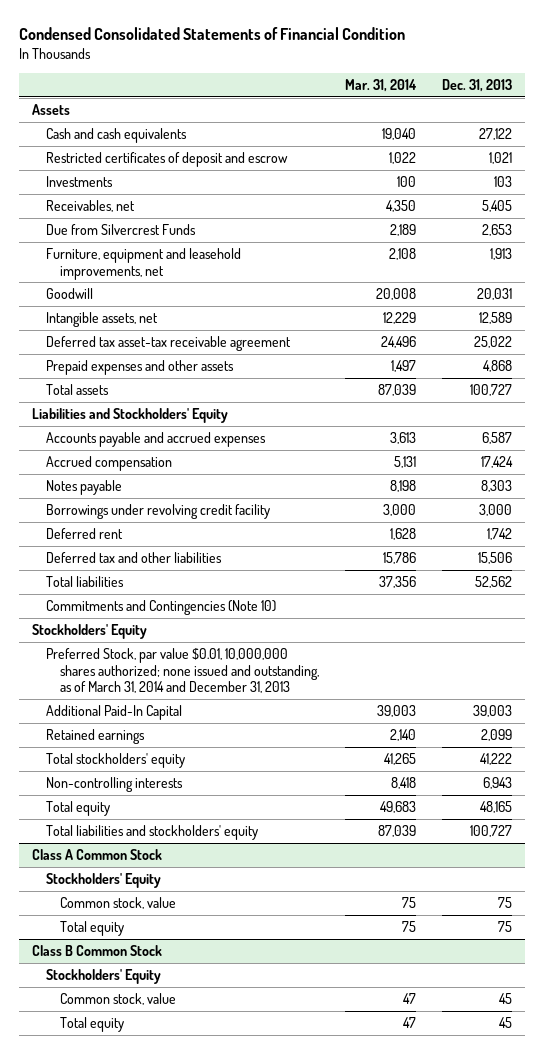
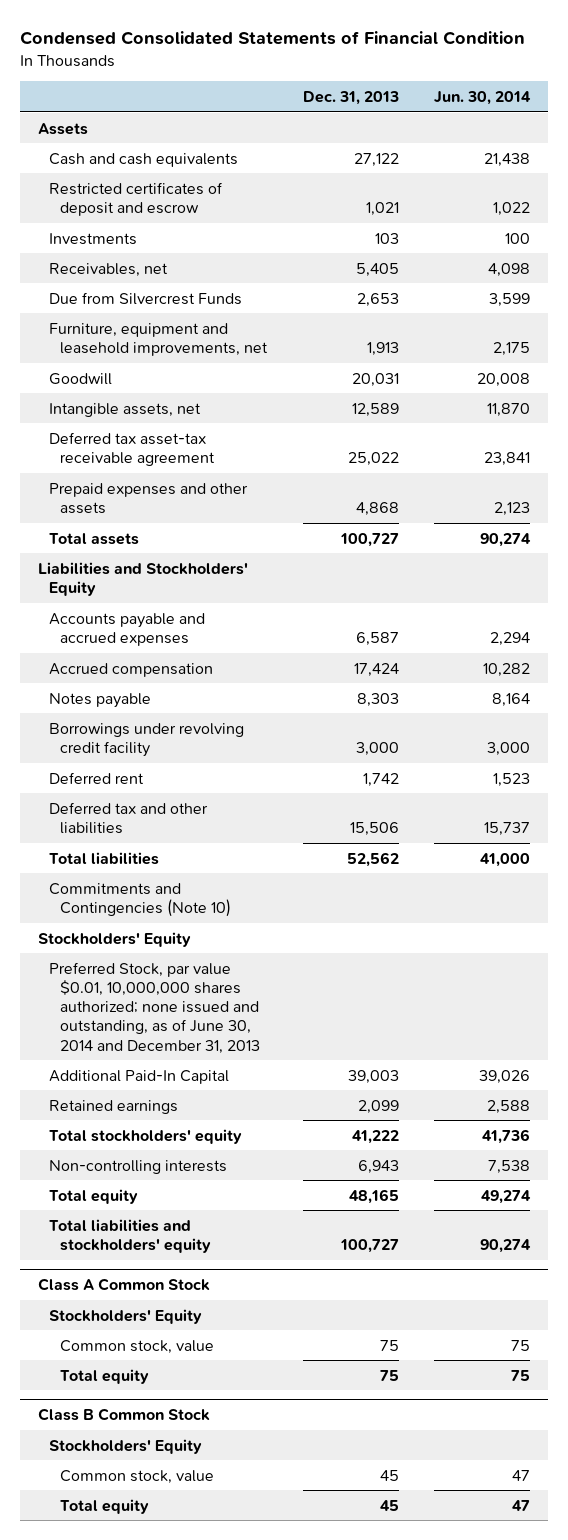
[344,78,417,92] Mar. 31, 2014 -> none
none -> [434,91,532,106] Jun. 30, 2014
[45,647,319,694] Preferred Stock, par value $0.01, 10,000,000 shares authorized; none issued and outstanding, as of March 31, 2014 and December 31, 2013 -> [48,961,261,1054] Preferred Stock, par value $0.01, 10,000,000 shares authorized; none issued and outstanding, as of June 30, 2014 and December 31, 2013

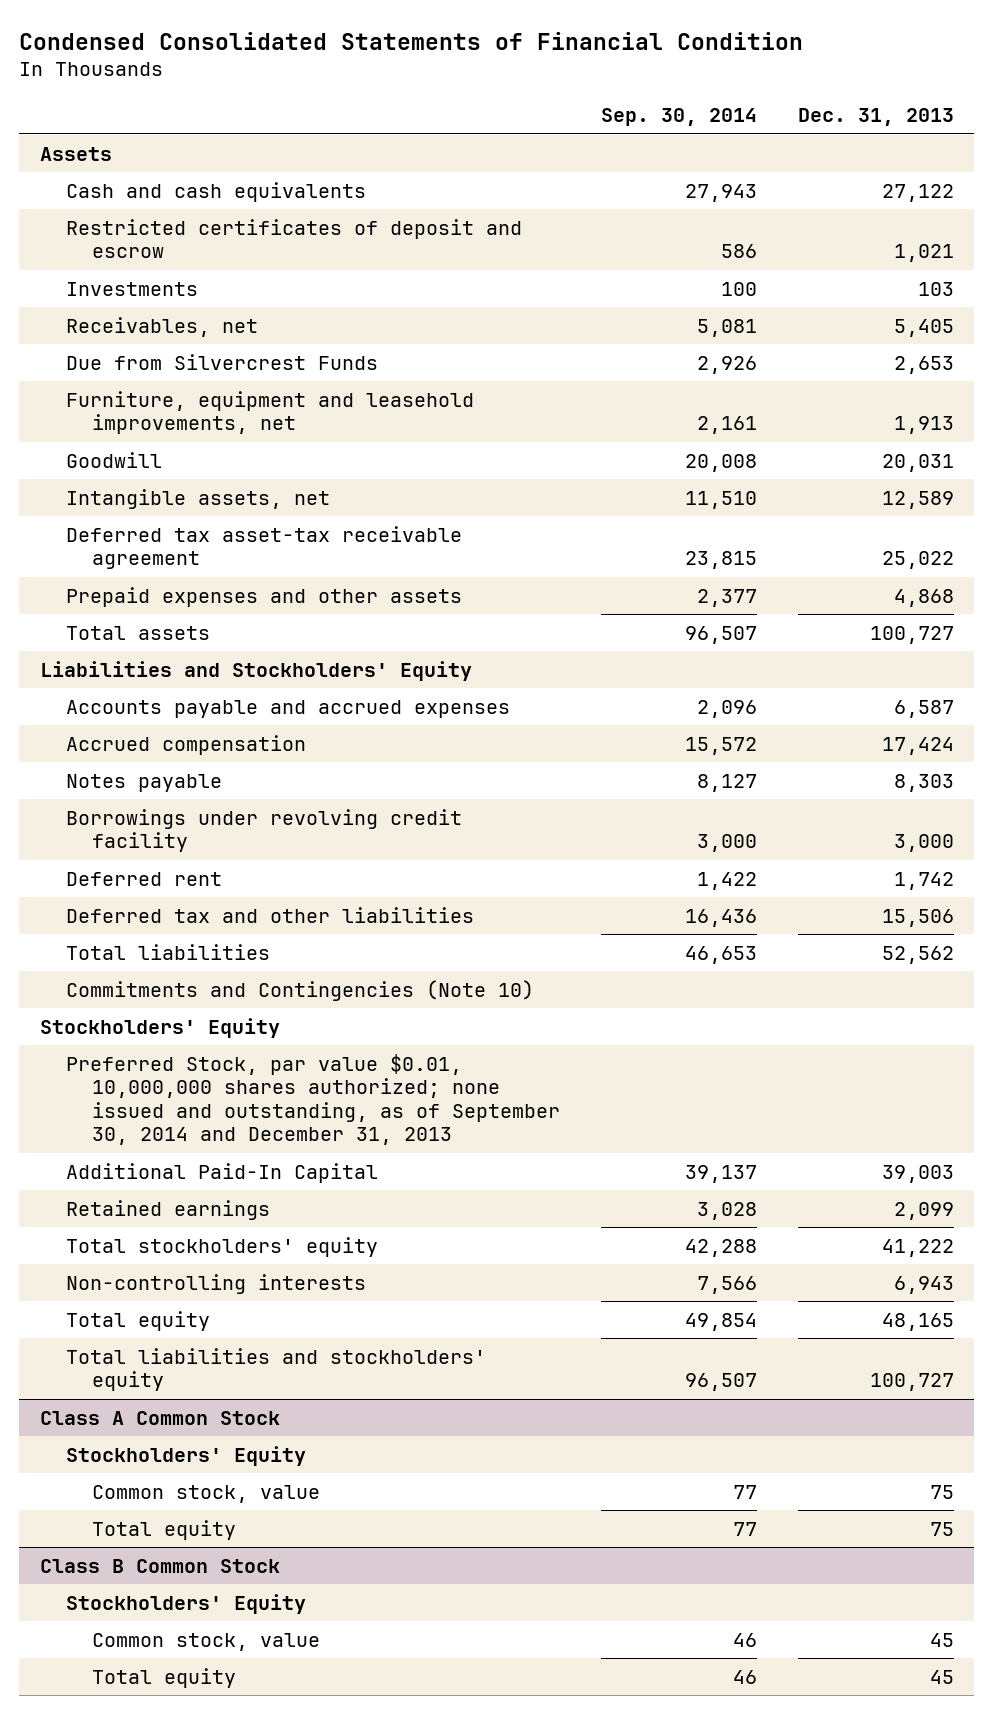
[434,91,532,106] Jun. 30, 2014 -> none
none -> [600,108,757,127] Sep. 30, 2014
[48,961,261,1054] Preferred Stock, par value $0.01, 10,000,000 shares authorized; none issued and outstanding, as of June 30, 2014 and December 31, 2013 -> [65,1053,560,1146] Preferred Stock, par value $0.01, 10,000,000 shares authorized; none issued and outstanding, as of September 30, 2014 and December 31, 2013

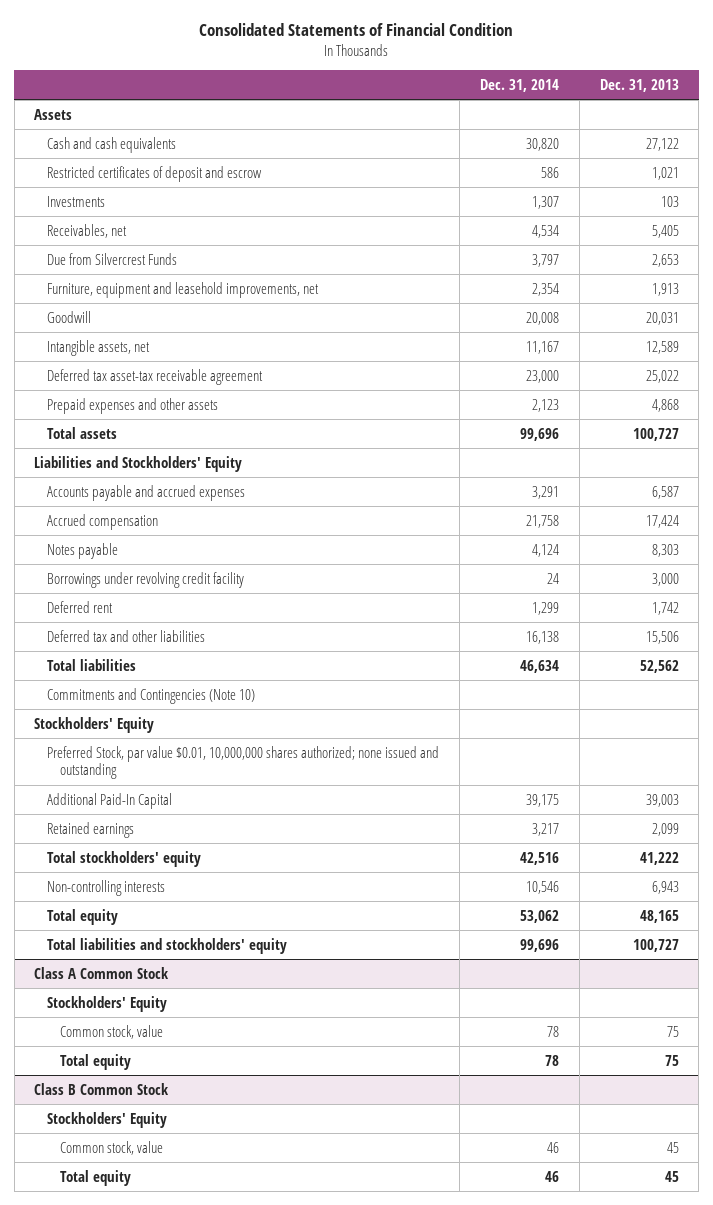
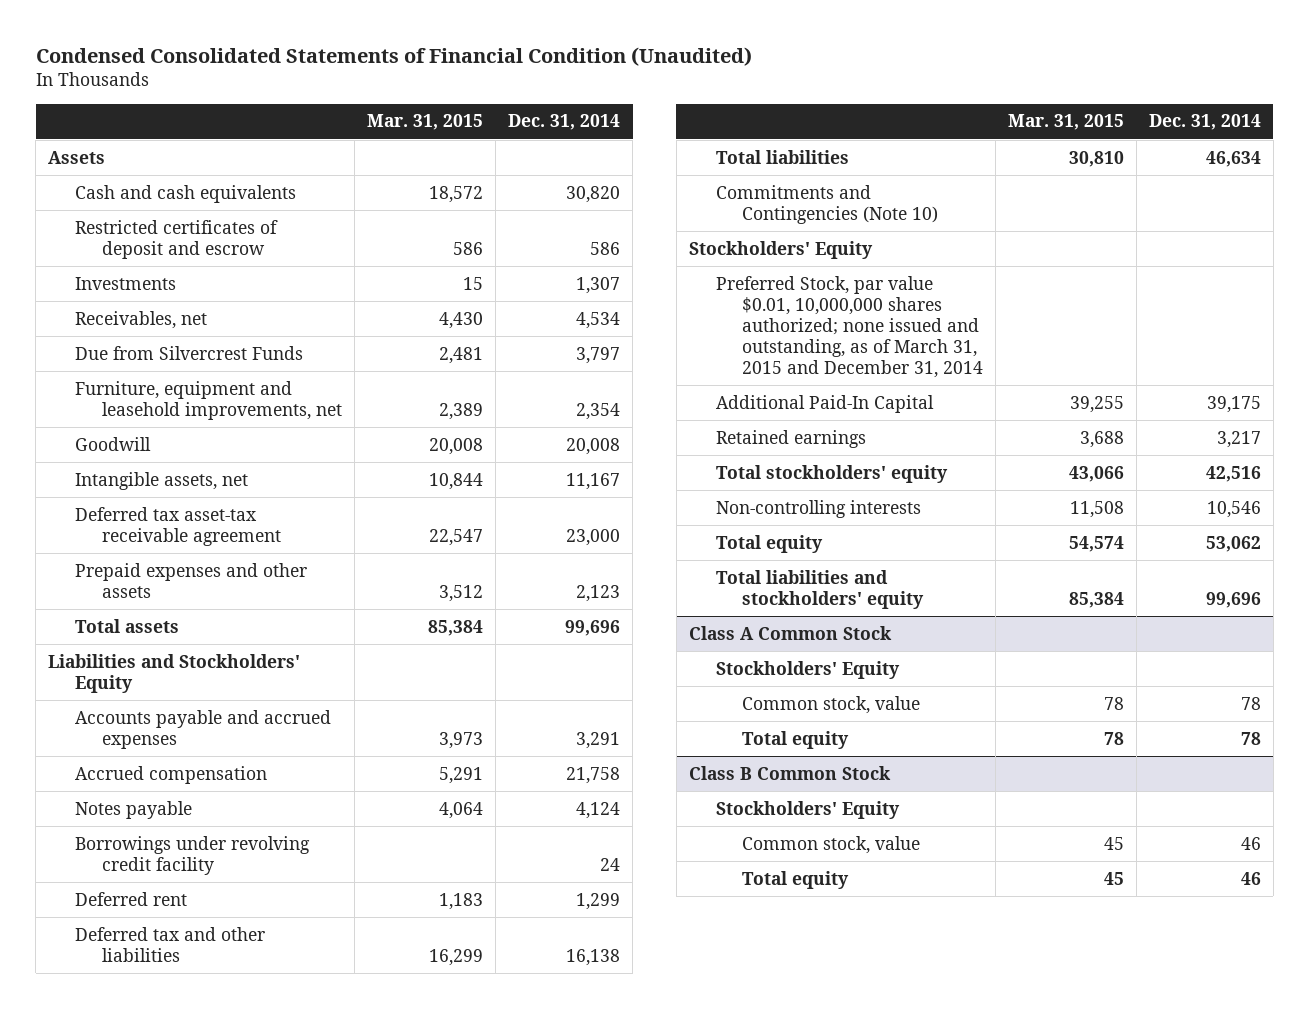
[199,23,514,37] Consolidated Statements of Financial Condition -> [35,46,752,66] Condensed Consolidated Statements of Financial Condition (Unaudited)
[599,78,679,92] Dec. 31, 2013 -> none
none -> [367,114,484,131] Mar. 31, 2015
[47,745,440,780] Preferred Stock, par value $0.01, 10,000,000 shares authorized; none issued and outstanding -> [715,275,984,378] Preferred Stock, par value $0.01, 10,000,000 shares authorized; none issued and outstanding, as of March 31, 2015 and December 31, 2014

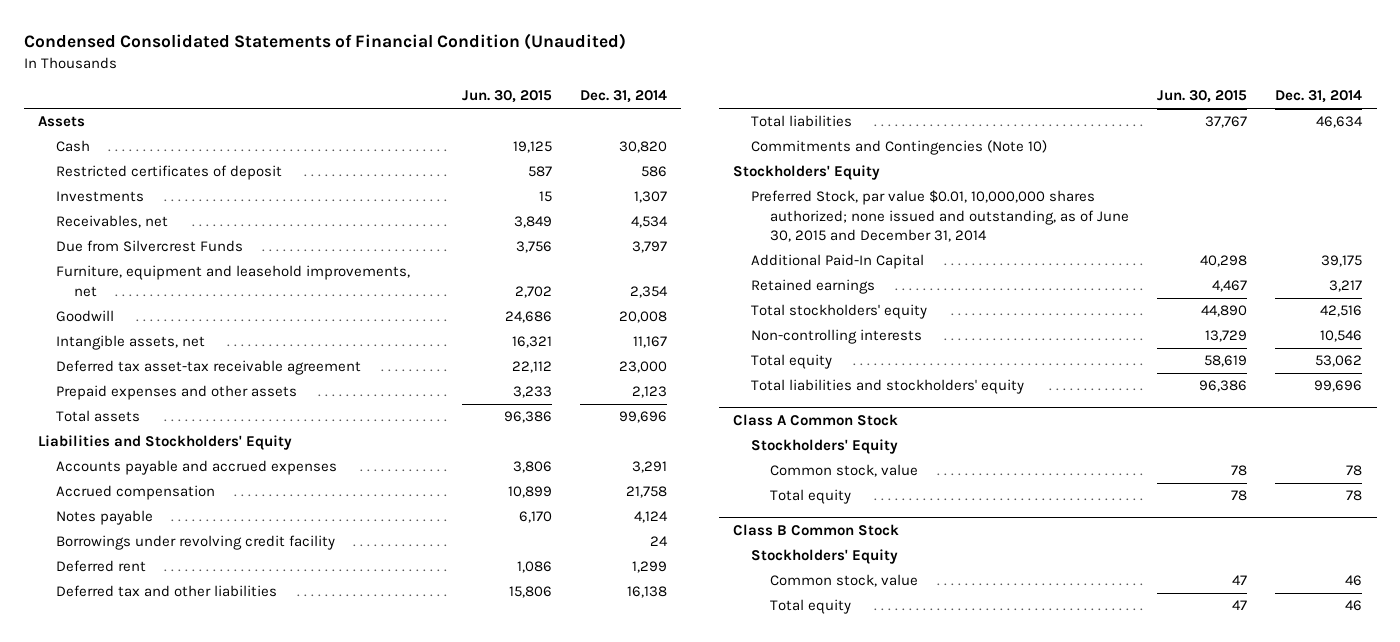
[367,114,484,131] Mar. 31, 2015 -> none
none -> [461,90,552,104] Jun. 30, 2015
[74,184,296,203] Cash and cash equivalents -> [56,140,91,153] Cash
[74,219,278,259] Restricted certificates of deposit and escrow -> [56,165,283,181] Restricted certificates of deposit
[715,275,984,378] Preferred Stock, par value $0.01, 10,000,000 shares authorized; none issued and outstanding, as of March 31, 2015 and December 31, 2014 -> [751,190,1129,243] Preferred Stock, par value $0.01, 10,000,000 shares authorized; none issued and outstanding, as of June 30, 2015 and December 31, 2014

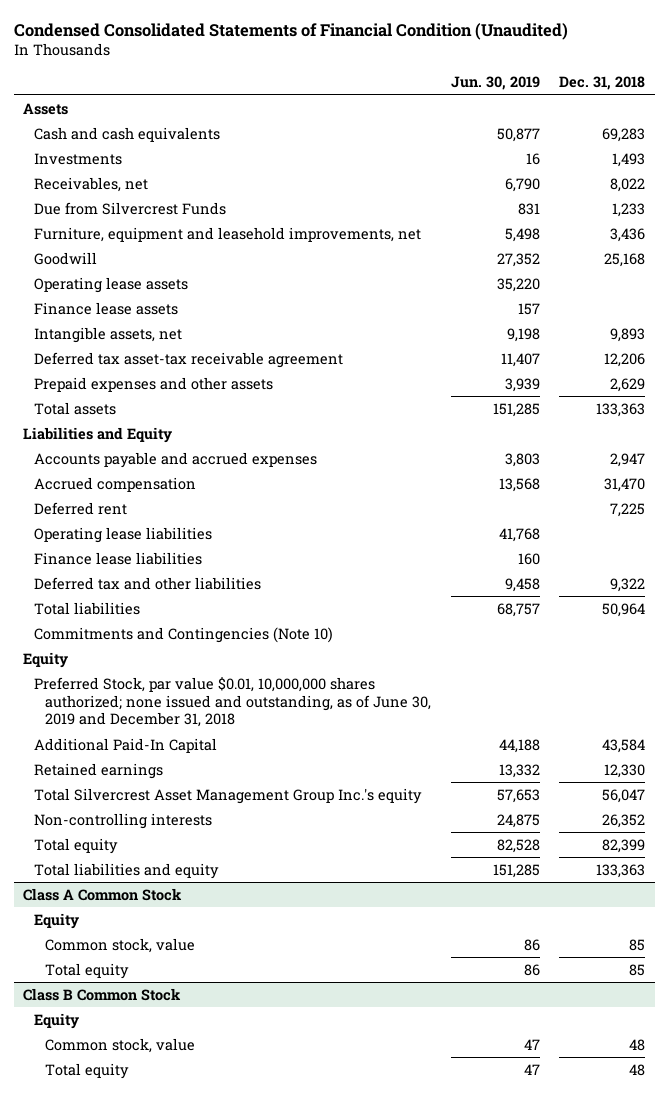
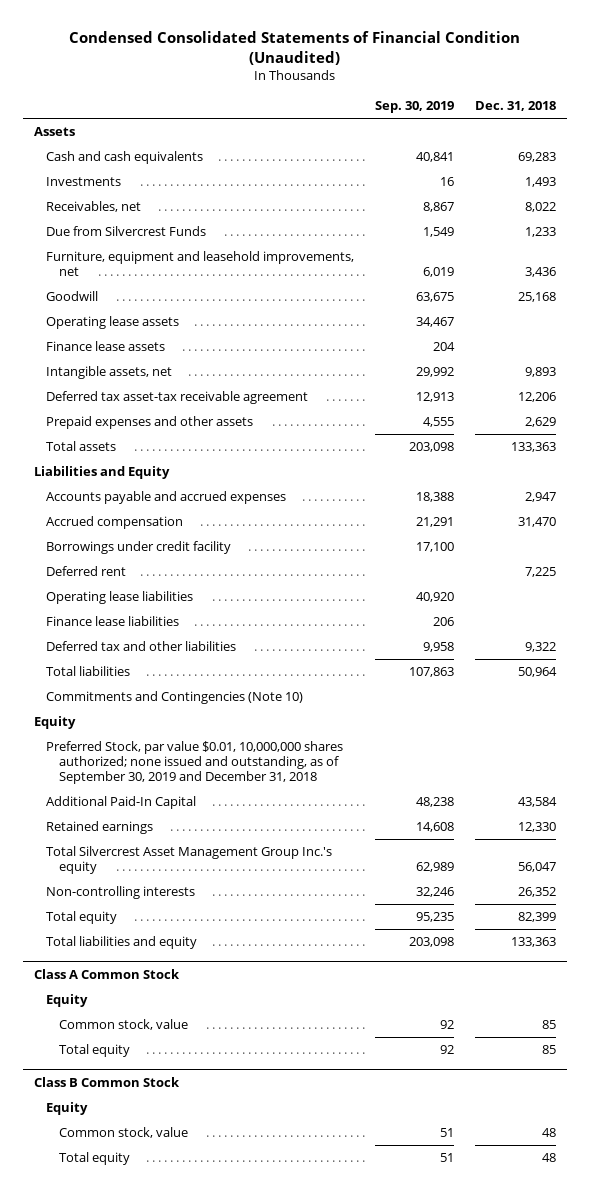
[450,76,540,91] Jun. 30, 2019 -> none
none -> [375,101,455,114] Sep. 30, 2019
none -> [46,541,232,555] Borrowings under credit facility
[34,676,432,728] Preferred Stock, par value $0.01, 10,000,000 shares authorized; none issued and outstanding, as of June 30, 2019 and December 31, 2018 -> [46,741,344,785] Preferred Stock, par value $0.01, 10,000,000 shares authorized; none issued and outstanding, as of September 30, 2019 and December 31, 2018

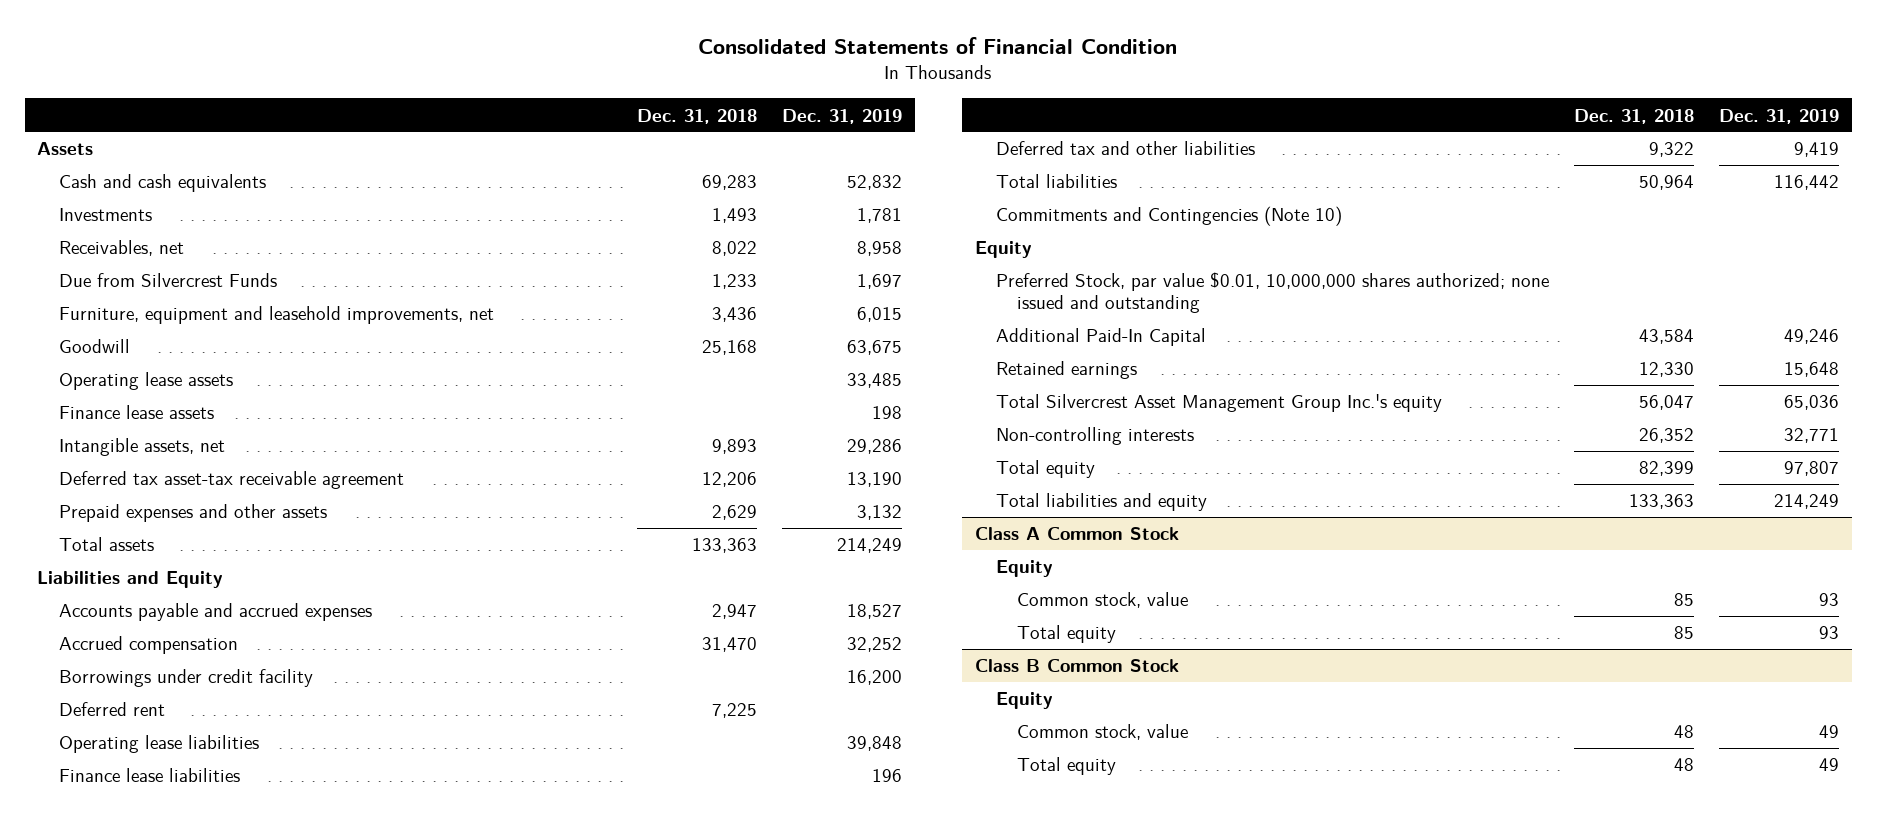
[69,31,521,65] Condensed Consolidated Statements of Financial Condition (Unaudited) -> [698,36,1178,54] Consolidated Statements of Financial Condition
[375,101,455,114] Sep. 30, 2019 -> none
none -> [782,108,903,124] Dec. 31, 2019
[46,741,344,785] Preferred Stock, par value $0.01, 10,000,000 shares authorized; none issued and outstanding, as of September 30, 2019 and December 31, 2018 -> [995,272,1549,314] Preferred Stock, par value $0.01, 10,000,000 shares authorized; none issued and outstanding

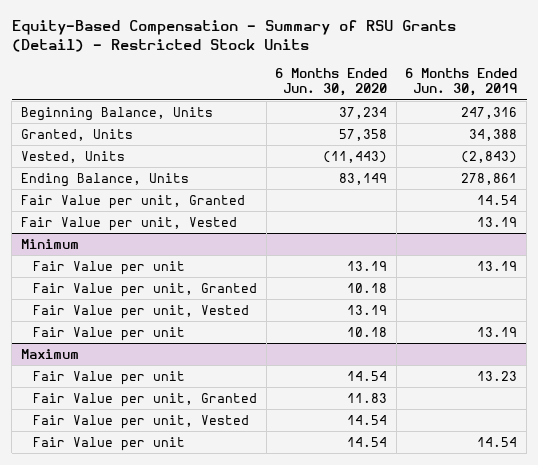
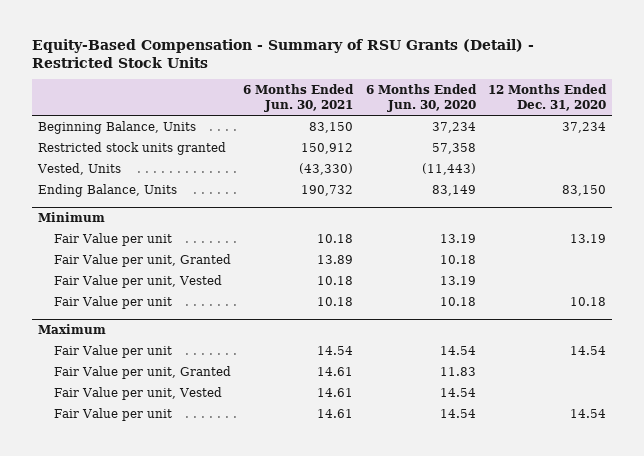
[405,67,518,97] 6 Months Ended Jun. 30, 2019 -> none
none -> [243,84,355,113] 6 Months Ended Jun. 30, 2021
none -> [487,84,607,112] 12 Months Ended Dec. 31, 2020
[20,128,133,141] Granted, Units -> [37,141,226,155] Restricted stock units granted
[20,194,245,209] Fair Value per unit, Granted -> none
[20,216,237,231] Fair Value per unit, Vested -> none

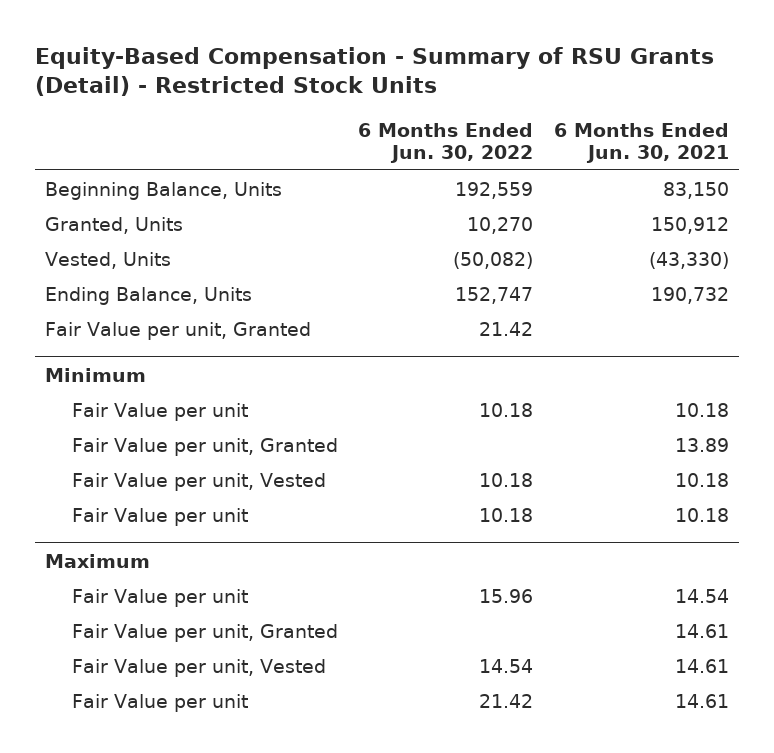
[365,84,477,113] 6 Months Ended Jun. 30, 2020 -> none
[487,84,607,112] 12 Months Ended Dec. 31, 2020 -> none
none -> [358,122,534,163] 6 Months Ended Jun. 30, 2022
[37,141,226,155] Restricted stock units granted -> [45,216,184,234] Granted, Units
none -> [45,321,312,340] Fair Value per unit, Granted

